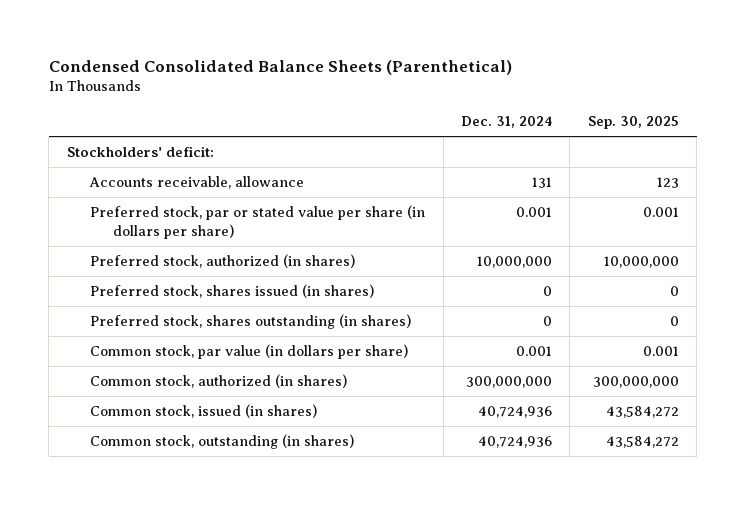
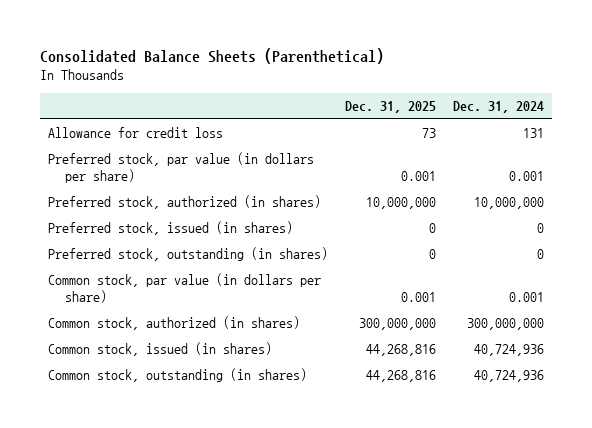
[48,59,512,75] Condensed Consolidated Balance Sheets (Parenthetical) -> [39,47,384,64] Consolidated Balance Sheets (Parenthetical)
[587,116,679,130] Sep. 30, 2025 -> none
none -> [344,101,436,114] Dec. 31, 2025
[66,146,214,158] Stockholders' deficit: -> none
[89,176,305,190] Accounts receivable, allowance -> [47,127,223,139] Allowance for credit loss
[90,205,426,239] Preferred stock, par or stated value per share (in dollars per share) -> [47,152,314,184] Preferred stock, par value (in dollars per share)
[90,284,375,299] Preferred stock, shares issued (in shares) -> [47,221,293,236] Preferred stock, issued (in shares)
[90,314,412,330] Preferred stock, shares outstanding (in shares) -> [47,247,328,262] Preferred stock, outstanding (in shares)

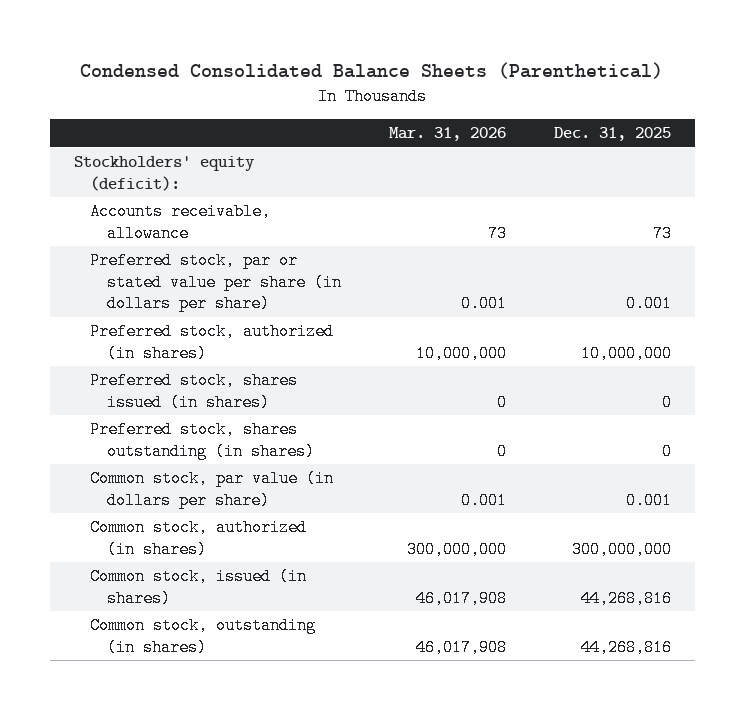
[39,47,384,64] Consolidated Balance Sheets (Parenthetical) -> [80,62,664,80] Condensed Consolidated Balance Sheets (Parenthetical)
[452,101,544,114] Dec. 31, 2024 -> none
none -> [388,127,506,142] Mar. 31, 2026
none -> [74,156,256,191] Stockholders' equity (deficit):
[47,127,223,139] Allowance for credit loss -> [90,203,272,242] Accounts receivable, allowance
[47,152,314,184] Preferred stock, par value (in dollars per share) -> [90,252,342,313] Preferred stock, par or stated value per share (in dollars per share)
[47,221,293,236] Preferred stock, issued (in shares) -> [90,372,299,411] Preferred stock, shares issued (in shares)
[47,247,328,262] Preferred stock, outstanding (in shares) -> [90,421,315,460] Preferred stock, shares outstanding (in shares)

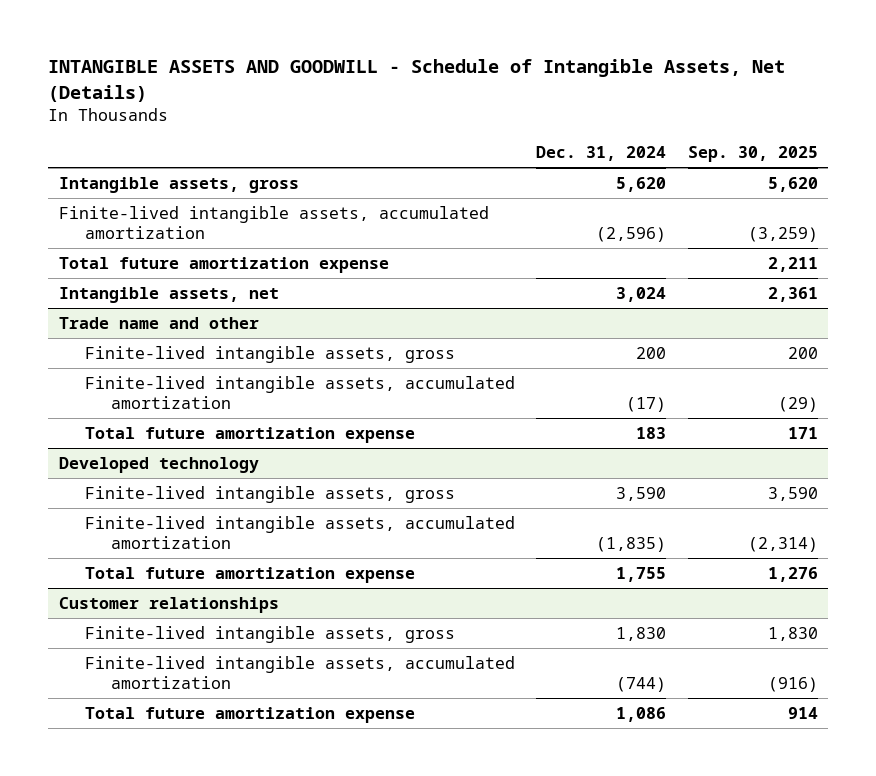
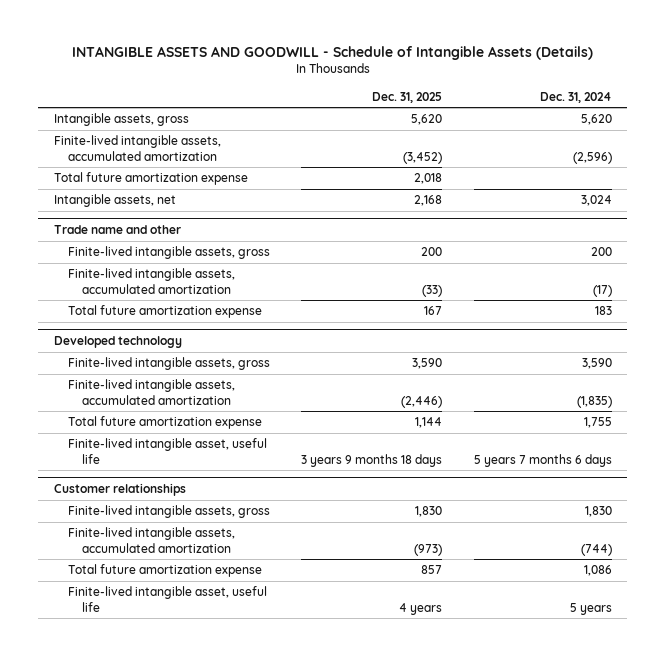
[48,59,786,102] INTANGIBLE ASSETS AND GOODWILL - Schedule of Intangible Assets, Net (Details) -> [71,46,593,61] INTANGIBLE ASSETS AND GOODWILL - Schedule of Intangible Assets (Details)
[687,145,818,162] Sep. 30, 2025 -> none
none -> [372,91,443,103] Dec. 31, 2025
none -> [68,438,268,464] Finite-lived intangible asset, useful life
none -> [68,586,268,612] Finite-lived intangible asset, useful life

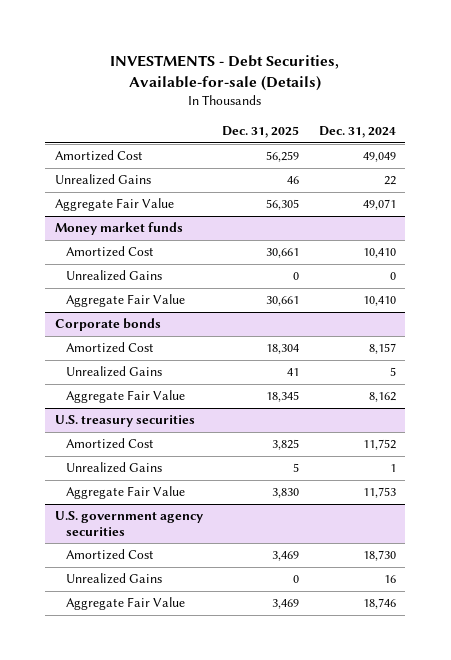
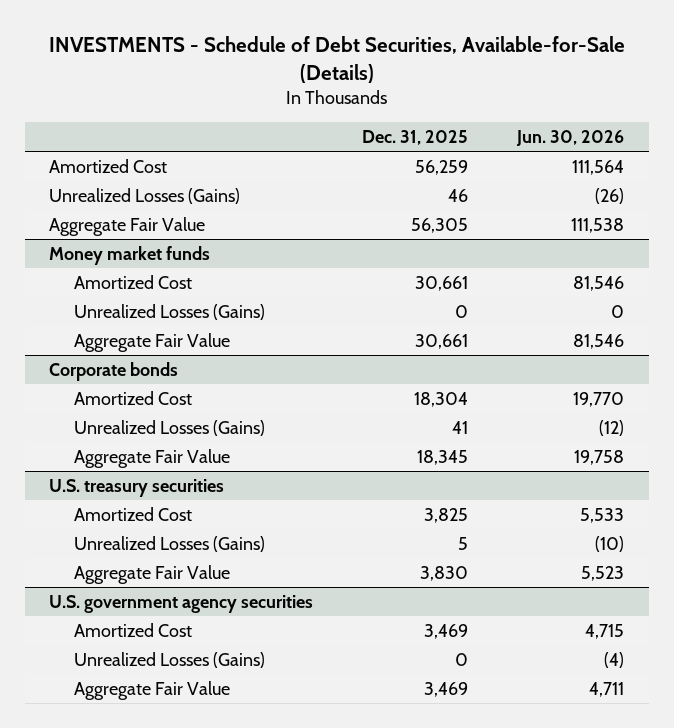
[110,55,340,92] INVESTMENTS - Debt Securities, Available-for-sale (Details) -> [48,36,625,84] INVESTMENTS - Schedule of Debt Securities, Available-for-Sale (Details)
[318,126,396,139] Dec. 31, 2024 -> none
none -> [516,129,625,146] Jun. 30, 2026
[54,174,151,186] Unrealized Gains -> [49,187,241,204] Unrealized Losses (Gains)
[66,270,163,282] Unrealized Gains -> [74,303,266,320] Unrealized Losses (Gains)
[66,366,163,378] Unrealized Gains -> [74,419,266,436] Unrealized Losses (Gains)
[66,462,163,474] Unrealized Gains -> [74,535,266,552] Unrealized Losses (Gains)
[66,573,163,585] Unrealized Gains -> [74,651,266,668] Unrealized Losses (Gains)

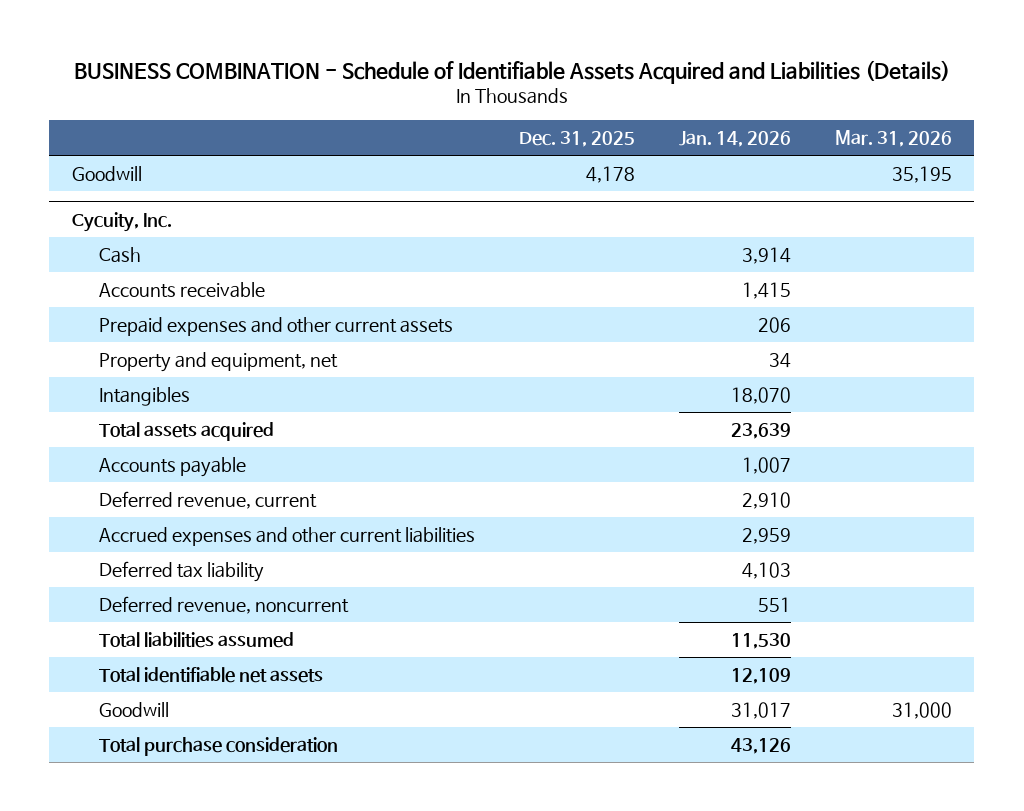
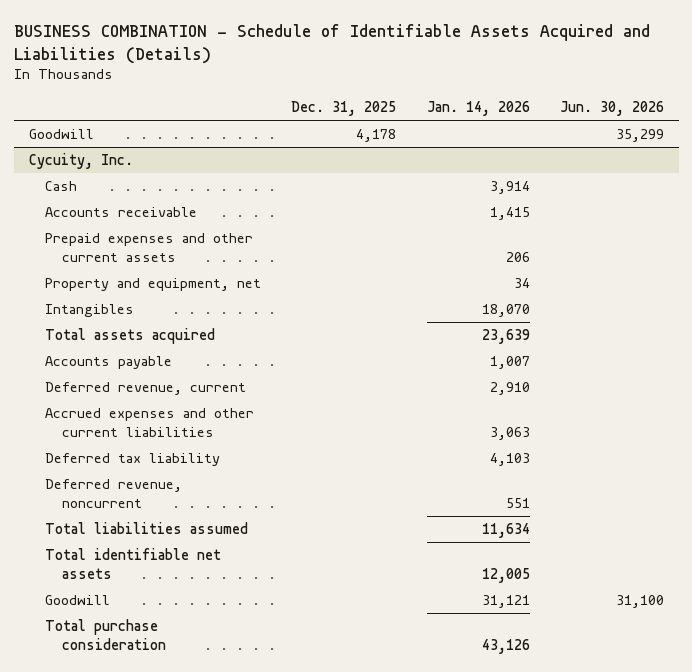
[835,130,953,148] Mar. 31, 2026 -> none
none -> [559,101,664,117] Jun. 30, 2026
[742,528,792,545] 2,959 -> [489,426,530,440] 3,063
[731,633,792,650] 11,530 -> [481,523,530,539] 11,634
[731,668,792,685] 12,109 -> [481,567,530,583] 12,005
[731,702,792,720] 31,017 -> [481,595,530,609] 31,121

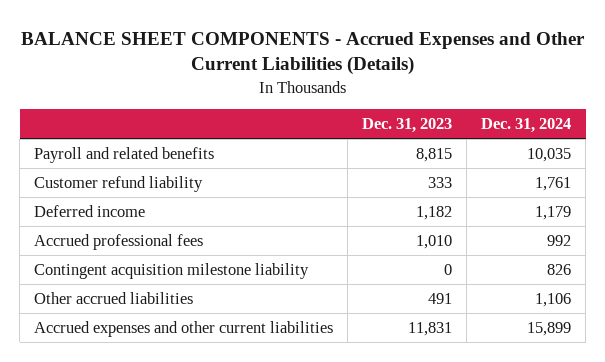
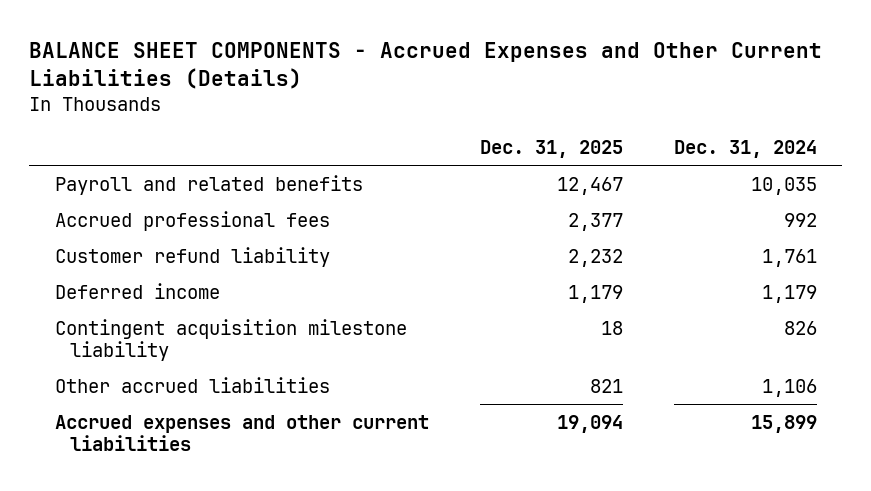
[362,117,453,133] Dec. 31, 2023 -> none
none -> [479,139,623,158] Dec. 31, 2025
[34,233,204,250] Accrued professional fees -> [54,210,330,231] Accrued professional fees

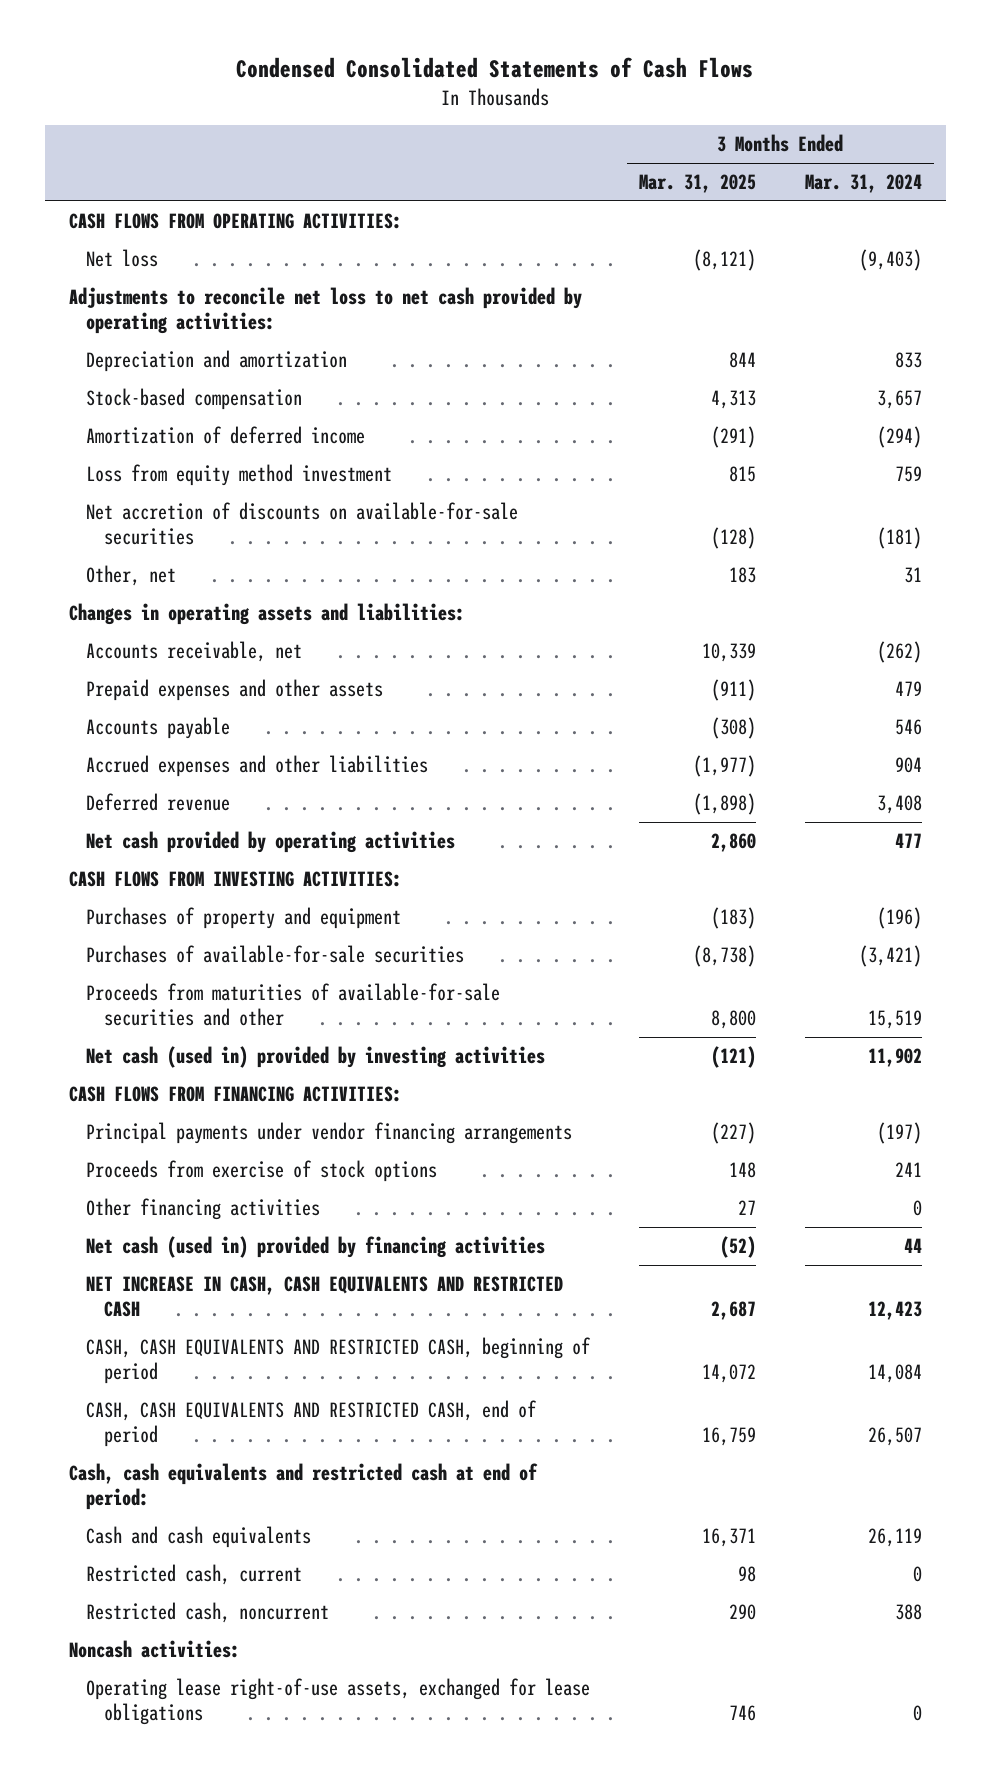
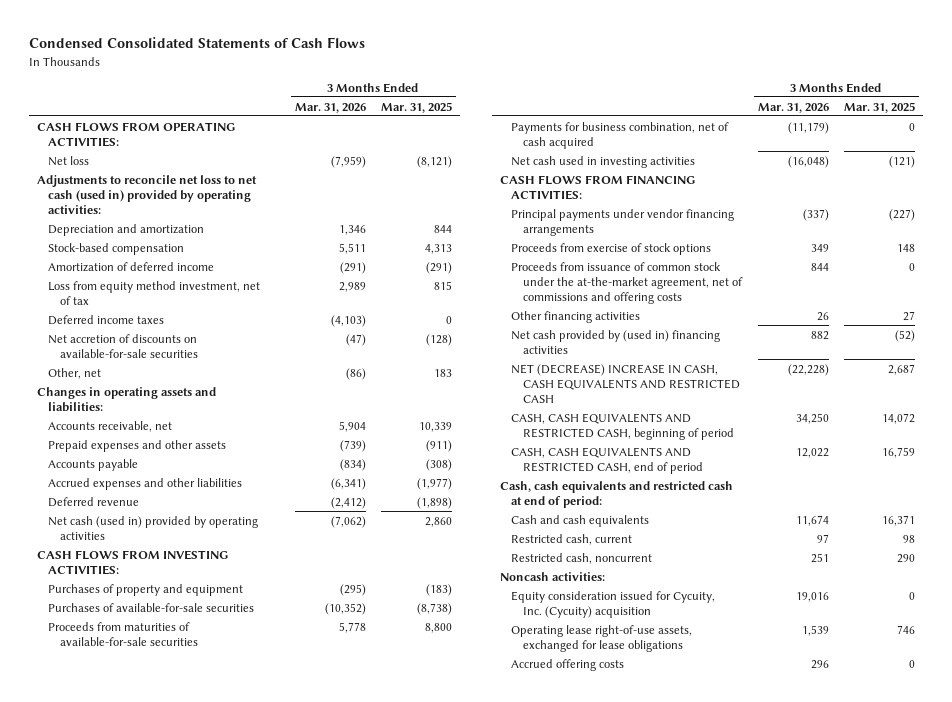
[804,174,922,194] Mar. 31, 2024 -> none
none -> [294,102,366,113] Mar. 31, 2026
[68,287,582,334] Adjustments to reconcile net loss to net cash provided by operating activities: -> [36,174,257,214] Adjustments to reconcile net loss to net cash (used in) provided by operating activities:
[86,464,393,487] Loss from equity method investment -> [48,280,261,305] Loss from equity method investment, net of tax
none -> [48,314,165,325] Deferred income taxes
[86,831,456,854] Net cash provided by operating activities -> [48,515,259,540] Net cash (used in) provided by operating activities
[86,983,501,1026] Proceeds from maturities of available-for-sale securities and other -> [48,621,198,646] Proceeds from maturities of available-for-sale securities
none -> [511,121,730,149] Payments for business combination, net of cash acquired
[86,1046,546,1069] Net cash (used in) provided by investing activities -> [511,155,696,168] Net cash used in investing activities
none -> [511,261,743,304] Proceeds from issuance of common stock under the at-the-market agreement, net of commissions and offering costs
[86,1236,546,1259] Net cash (used in) provided by financing activities -> [511,329,721,354] Net cash provided by (used in) financing activities
[86,1276,564,1317] NET INCREASE IN CASH, CASH EQUIVALENTS AND RESTRICTED CASH -> [511,363,740,403] NET (DECREASE) INCREASE IN CASH, CASH EQUIVALENTS AND RESTRICTED CASH
none -> [511,590,716,618] Equity consideration issued for Cycuity, Inc. (Cycuity) acquisition
none -> [511,658,625,671] Accrued offering costs

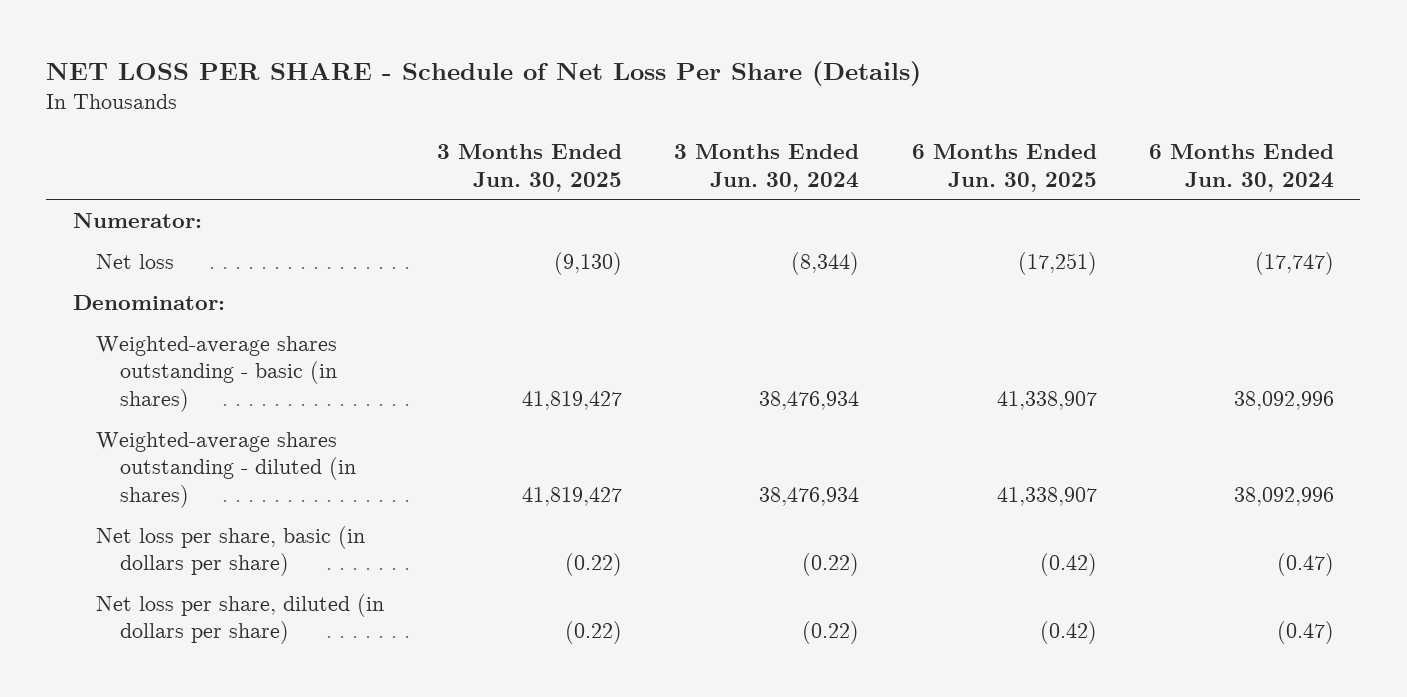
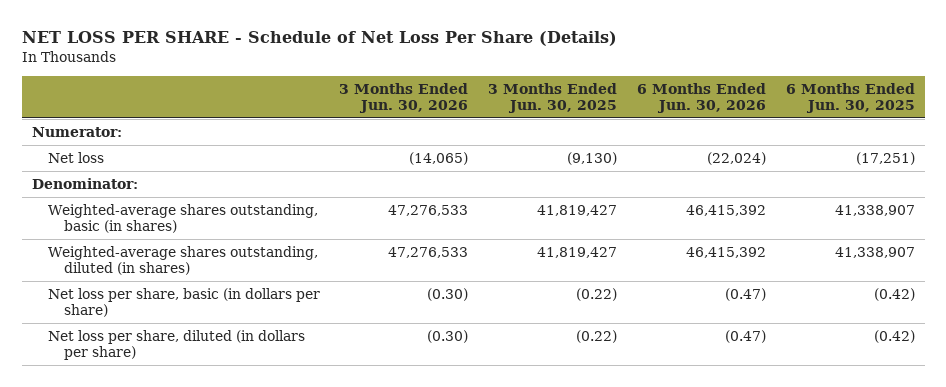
[674,143,860,192] 3 Months Ended Jun. 30, 2024 -> none
[1149,143,1335,192] 6 Months Ended Jun. 30, 2024 -> none
none -> [339,82,469,114] 3 Months Ended Jun. 30, 2026
none -> [636,82,766,114] 6 Months Ended Jun. 30, 2026
[96,335,338,412] Weighted-average shares outstanding - basic (in shares) -> [47,203,318,234] Weighted-average shares outstanding, basic (in shares)
[96,431,356,508] Weighted-average shares outstanding - diluted (in shares) -> [47,245,318,276] Weighted-average shares outstanding, diluted (in shares)

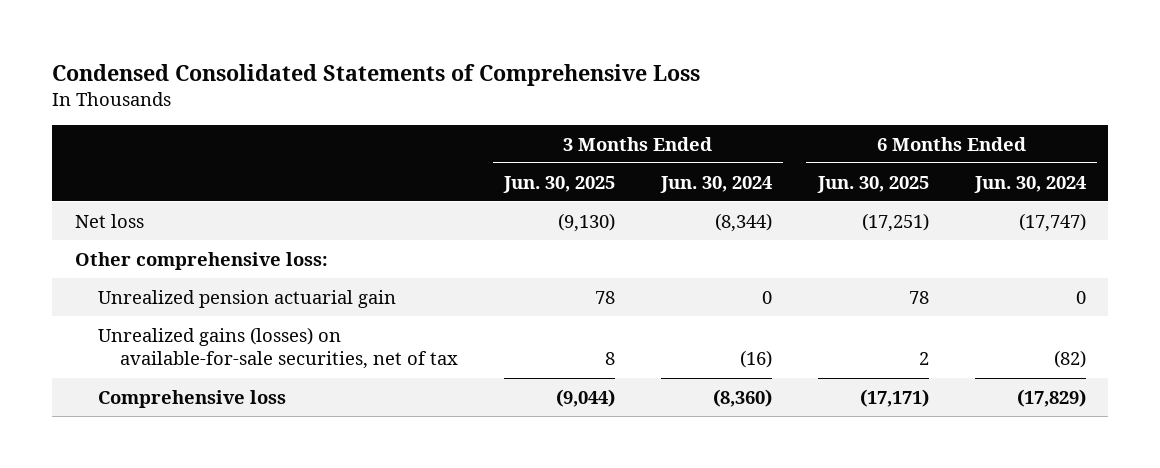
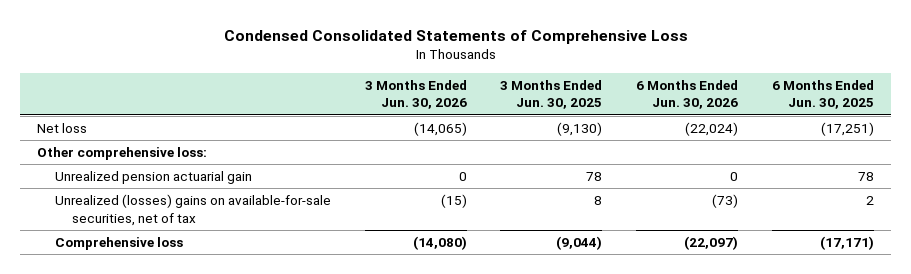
[659,175,772,193] Jun. 30, 2024 -> none
[973,175,1086,193] Jun. 30, 2024 -> none
none -> [364,79,467,110] 3 Months Ended Jun. 30, 2026
none -> [636,79,739,110] 6 Months Ended Jun. 30, 2026
[97,326,459,370] Unrealized gains (losses) on available-for-sale securities, net of tax -> [54,194,331,226] Unrealized (losses) gains on available-for-sale securities, net of tax

